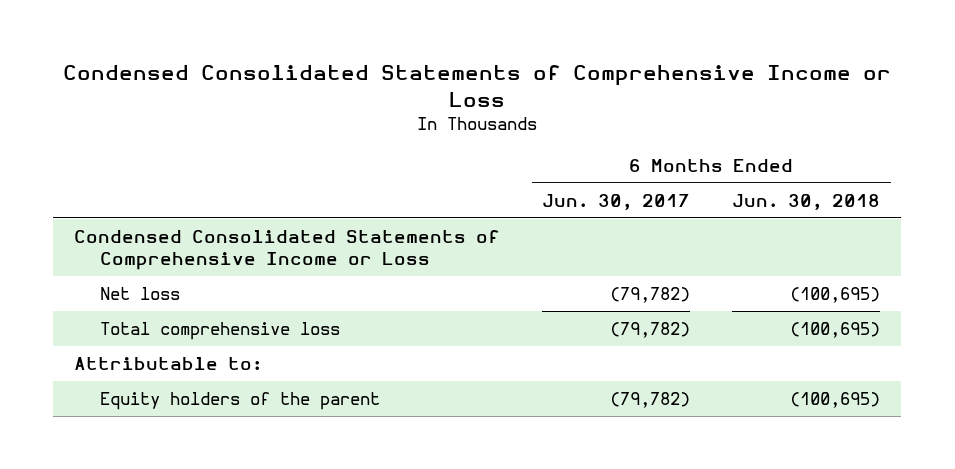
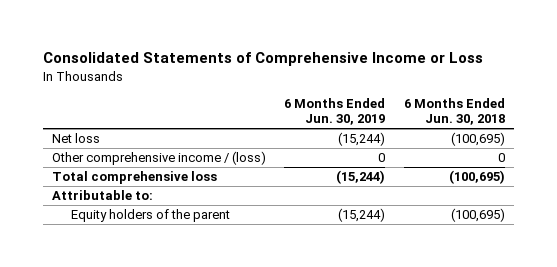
[63,65,892,107] Condensed Consolidated Statements of Comprehensive Income or Loss -> [42,52,483,67] Consolidated Statements of Comprehensive Income or Loss
[542,193,691,210] Jun. 30, 2017 -> none
none -> [284,98,386,126] 6 Months Ended Jun. 30, 2019
[74,230,501,270] Condensed Consolidated Statements of Comprehensive Income or Loss -> none
none -> [51,151,266,166] Other comprehensive income / (loss)

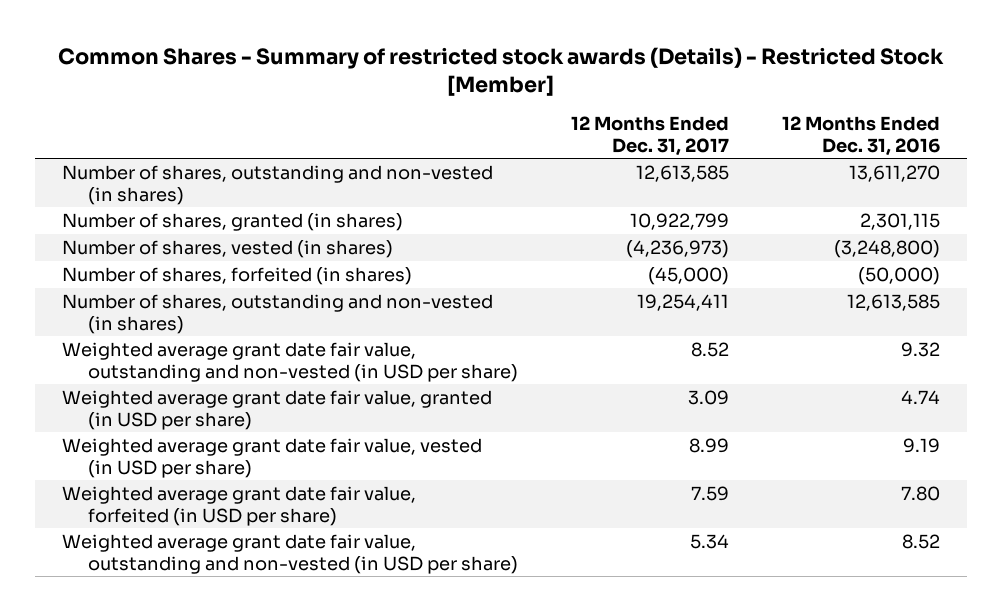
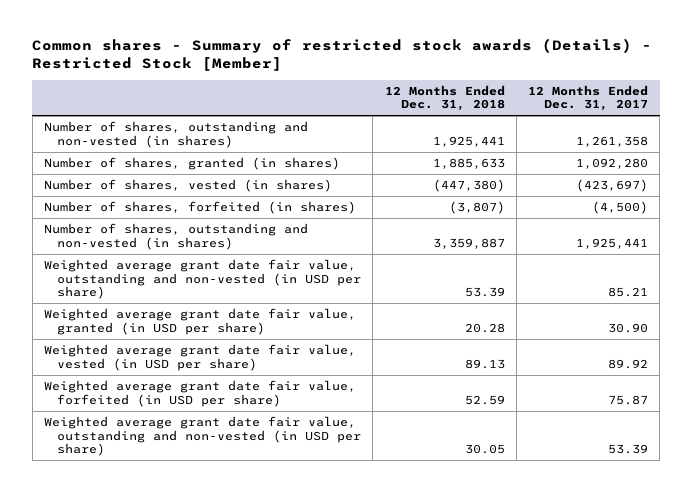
[58,46,945,96] Common Shares - Summary of restricted stock awards (Details) - Restricted Stock [Member] -> [32,38,653,72] Common shares - Summary of restricted stock awards (Details) - Restricted Stock [Member]
[782,115,941,156] 12 Months Ended Dec. 31, 2016 -> none
none -> [384,84,505,112] 12 Months Ended Dec. 31, 2018
[636,165,730,183] 12,613,585 -> [575,135,648,147] 1,261,358
[630,213,730,231] 10,922,799 -> [575,158,648,170] 1,092,280
[626,240,730,259] (4,236,973) -> [575,179,648,193] (423,697)
[648,267,730,286] (45,000) -> [591,201,648,215] (4,500)
[637,294,730,312] 19,254,411 -> [575,237,648,249] 1,925,441
[691,342,730,358] 8.52 -> [607,287,648,298] 85.21
[688,390,730,406] 3.09 -> [607,322,648,333] 30.90
[689,438,730,454] 8.99 -> [607,358,648,369] 89.92
[691,486,730,502] 7.59 -> [607,394,648,405] 75.87
[690,534,730,550] 5.34 -> [607,444,648,455] 53.39

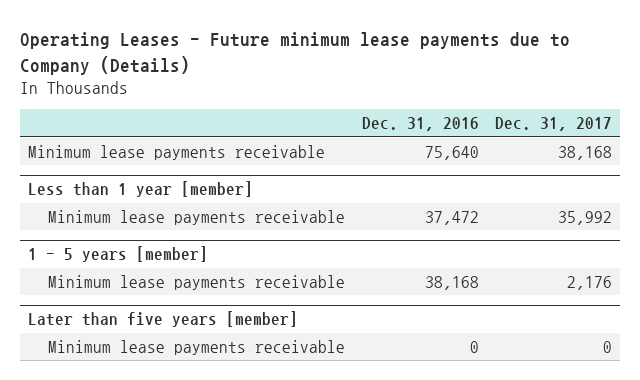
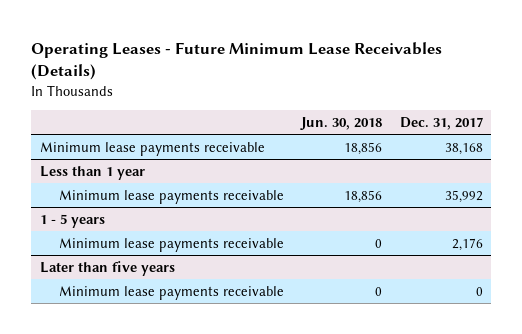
[20,32,571,75] Operating Leases - Future minimum lease payments due to Company (Details) -> [31,41,443,81] Operating Leases - Future Minimum Lease Receivables (Details)
[361,117,479,132] Dec. 31, 2016 -> none
none -> [300,116,383,130] Jun. 30, 2018
[28,181,254,198] Less than 1 year [member] -> [39,165,145,180] Less than 1 year
[28,246,209,263] 1 - 5 years [member] -> [39,213,105,228] 1 - 5 years
[28,311,299,328] Later than five years [member] -> [39,260,175,276] Later than five years

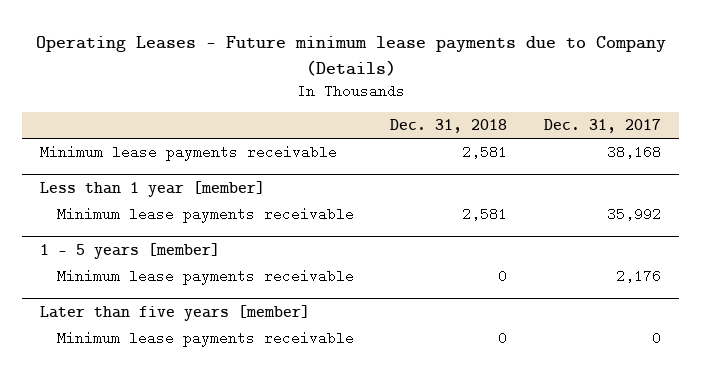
[31,41,443,81] Operating Leases - Future Minimum Lease Receivables (Details) -> [35,35,666,76] Operating Leases - Future minimum lease payments due to Company (Details)
[300,116,383,130] Jun. 30, 2018 -> none
none -> [390,119,508,134] Dec. 31, 2018
[39,165,145,180] Less than 1 year -> [40,180,266,197] Less than 1 year [member]
[39,213,105,228] 1 - 5 years -> [40,242,221,259] 1 - 5 years [member]
[39,260,175,276] Later than five years -> [40,304,311,321] Later than five years [member]

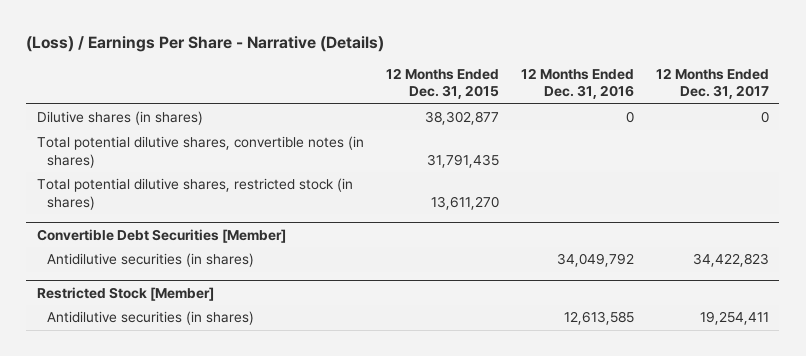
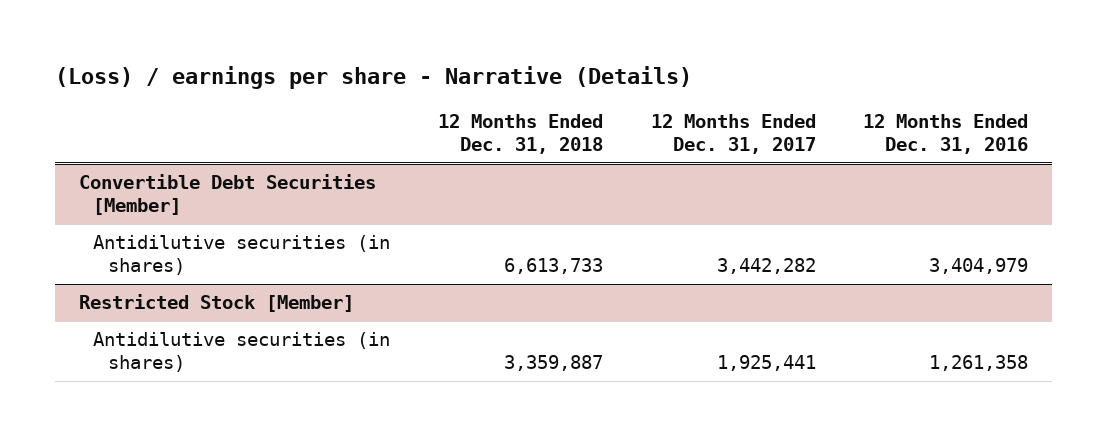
[26,35,385,52] (Loss) / Earnings Per Share - Narrative (Details) -> [54,65,692,89] (Loss) / earnings per share - Narrative (Details)
[386,67,500,100] 12 Months Ended Dec. 31, 2015 -> none
none -> [438,113,604,154] 12 Months Ended Dec. 31, 2018
[37,111,204,126] Dilutive shares (in shares) -> none
[37,136,365,168] Total potential dilutive shares, convertible notes (in shares) -> none
[37,178,354,210] Total potential dilutive shares, restricted stock (in shares) -> none
[556,253,634,268] 34,049,792 -> [929,258,1029,275] 3,404,979
[692,253,769,268] 34,422,823 -> [716,258,816,275] 3,442,282
[563,311,634,326] 12,613,585 -> [929,355,1029,372] 1,261,358
[699,311,769,326] 19,254,411 -> [716,355,816,372] 1,925,441

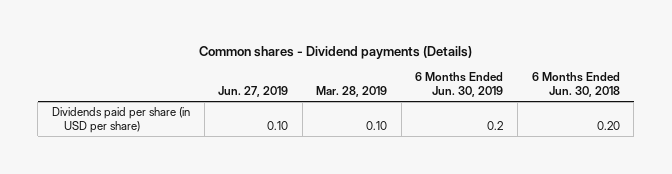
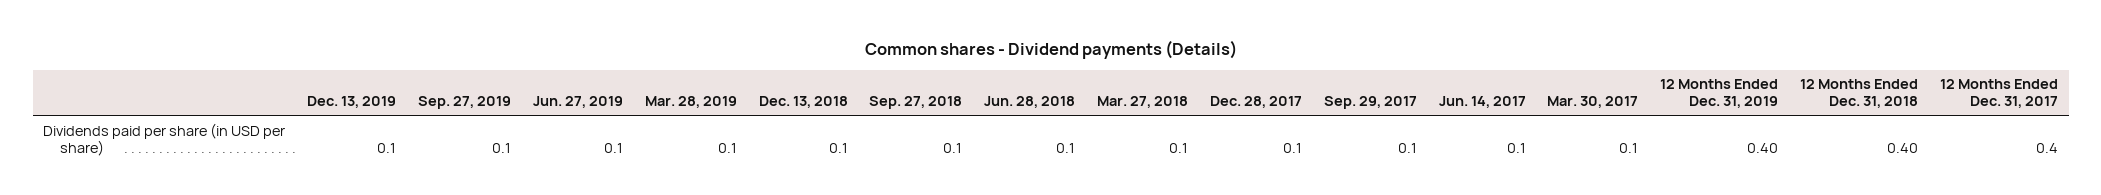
[415,72,504,98] 6 Months Ended Jun. 30, 2019 -> none
[531,72,620,98] 6 Months Ended Jun. 30, 2018 -> none
none -> [307,96,397,109] Dec. 13, 2019
none -> [418,96,512,110] Sep. 27, 2019
none -> [758,96,848,109] Dec. 13, 2018
none -> [869,96,963,110] Sep. 27, 2018
none -> [984,96,1076,109] Jun. 28, 2018
none -> [1097,96,1189,109] Mar. 27, 2018
none -> [1209,96,1302,109] Dec. 28, 2017
none -> [1323,96,1417,110] Sep. 29, 2017
none -> [1438,96,1526,109] Jun. 14, 2017
none -> [1547,96,1639,109] Mar. 30, 2017
none -> [1660,79,1779,109] 12 Months Ended Dec. 31, 2019
none -> [1800,79,1919,109] 12 Months Ended Dec. 31, 2018
none -> [1939,79,2058,109] 12 Months Ended Dec. 31, 2017
[267,121,289,131] 0.10 -> [603,142,623,153] 0.1
[366,121,388,131] 0.10 -> [717,142,737,153] 0.1

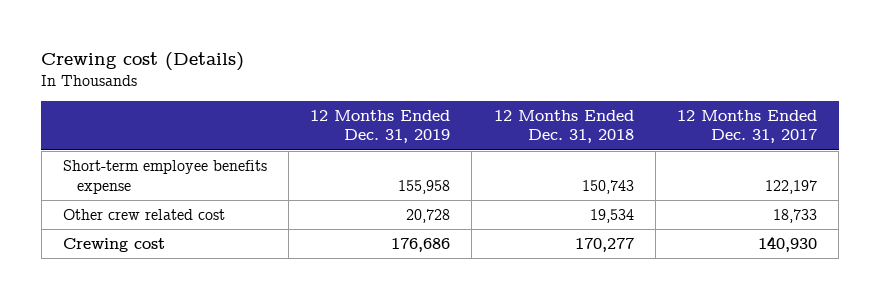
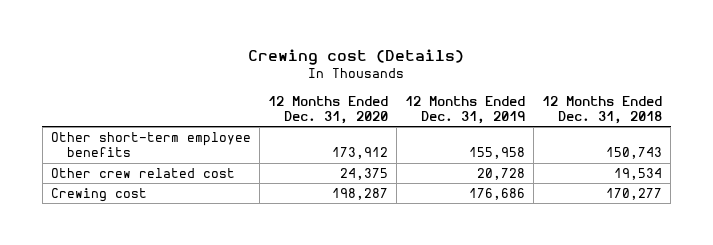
[676,109,817,144] 12 Months Ended Dec. 31, 2017 -> none
none -> [267,95,388,124] 12 Months Ended Dec. 31, 2020
[62,159,267,194] Short-term employee benefits expense -> [50,131,251,158] Other short-term employee benefits

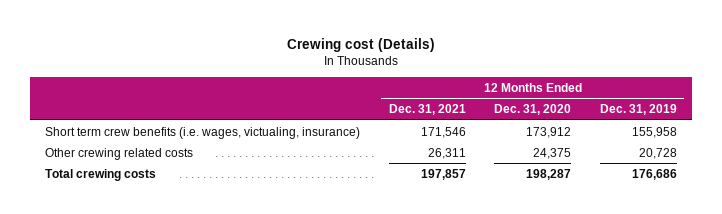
[542,95,663,124] 12 Months Ended Dec. 31, 2018 -> none
none -> [388,104,466,116] Dec. 31, 2021
[50,131,251,158] Other short-term employee benefits -> [44,126,360,139] Short term crew benefits (i.e. wages, victualing, insurance)
[50,167,235,178] Other crew related cost -> [44,147,193,160] Other crewing related costs
[50,187,147,202] Crewing cost -> [44,168,156,181] Total crewing costs

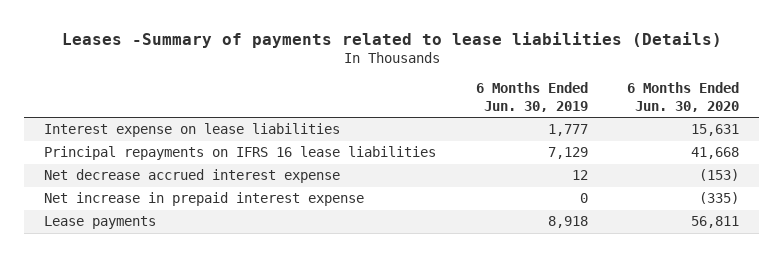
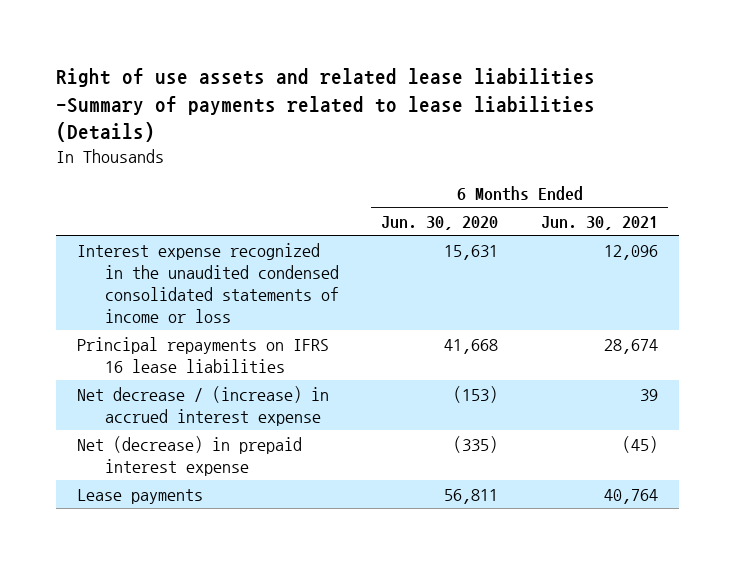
[61,32,722,49] Leases -Summary of payments related to lease liabilities (Details) -> [55,68,595,143] Right of use assets and related lease liabilities -Summary of payments related to lease liabilities (Details)
[475,82,588,112] 6 Months Ended Jun. 30, 2019 -> none
none -> [540,216,658,231] Jun. 30, 2021
[44,123,341,138] Interest expense on lease liabilities -> [76,242,339,323] Interest expense recognized in the unaudited condensed consolidated statements of income or loss
[44,169,341,184] Net decrease accrued interest expense -> [76,385,329,426] Net decrease / (increase) in accrued interest expense
[44,192,365,207] Net increase in prepaid interest expense -> [76,435,302,476] Net (decrease) in prepaid interest expense

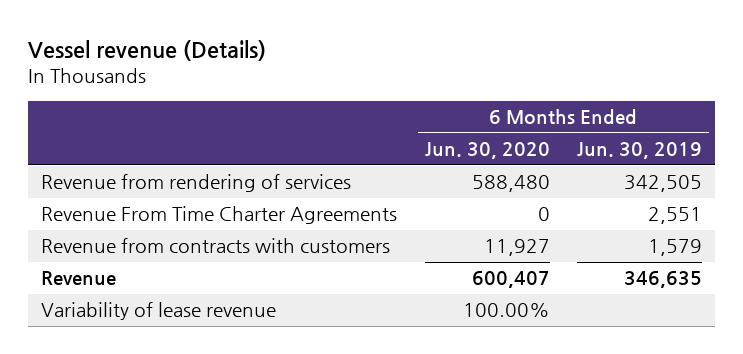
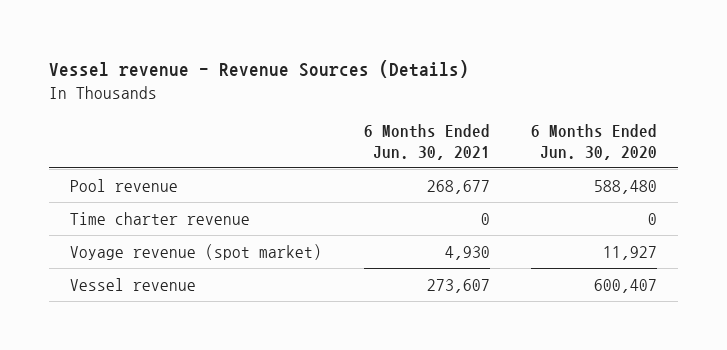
[27,39,266,61] Vessel revenue (Details) -> [49,60,470,79] Vessel revenue - Revenue Sources (Details)
[576,142,702,160] Jun. 30, 2019 -> none
none -> [363,124,490,160] 6 Months Ended Jun. 30, 2021
[41,302,277,321] Variability of lease revenue -> none
[41,174,352,193] Revenue from rendering of services -> [69,178,178,192] Pool revenue
[41,206,398,225] Revenue From Time Charter Agreements -> [69,211,250,225] Time charter revenue
[41,238,391,254] Revenue from contracts with customers -> [69,243,322,260] Voyage revenue (spot market)
[41,271,117,286] Revenue -> [69,277,196,291] Vessel revenue

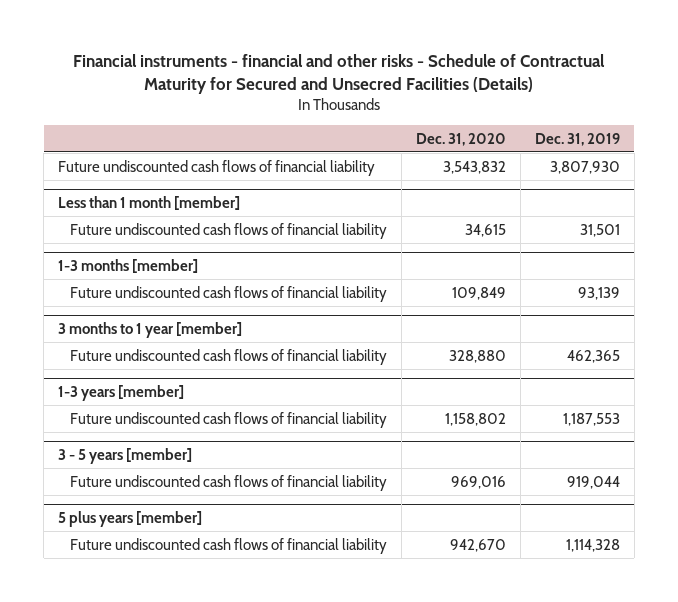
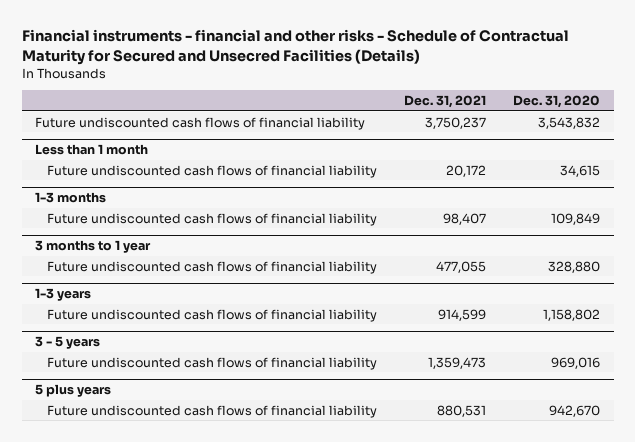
[534,132,620,146] Dec. 31, 2019 -> none
none -> [403,95,486,109] Dec. 31, 2021
[58,195,241,210] Less than 1 month [member] -> [35,144,149,156] Less than 1 month
[58,258,199,273] 1-3 months [member] -> [35,192,107,204] 1-3 months
[58,321,243,338] 3 months to 1 year [member] -> [35,240,152,254] 3 months to 1 year
[58,384,185,401] 1-3 years [member] -> [35,288,92,302] 1-3 years
[58,447,193,464] 3 - 5 years [member] -> [35,336,101,350] 3 - 5 years
[58,510,203,527] 5 plus years [member] -> [35,384,112,398] 5 plus years

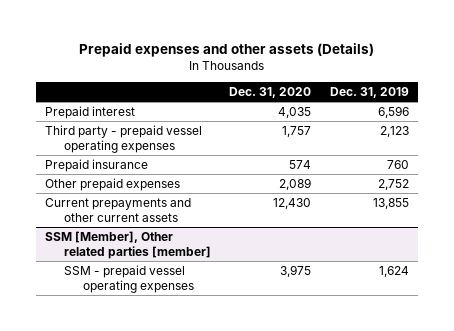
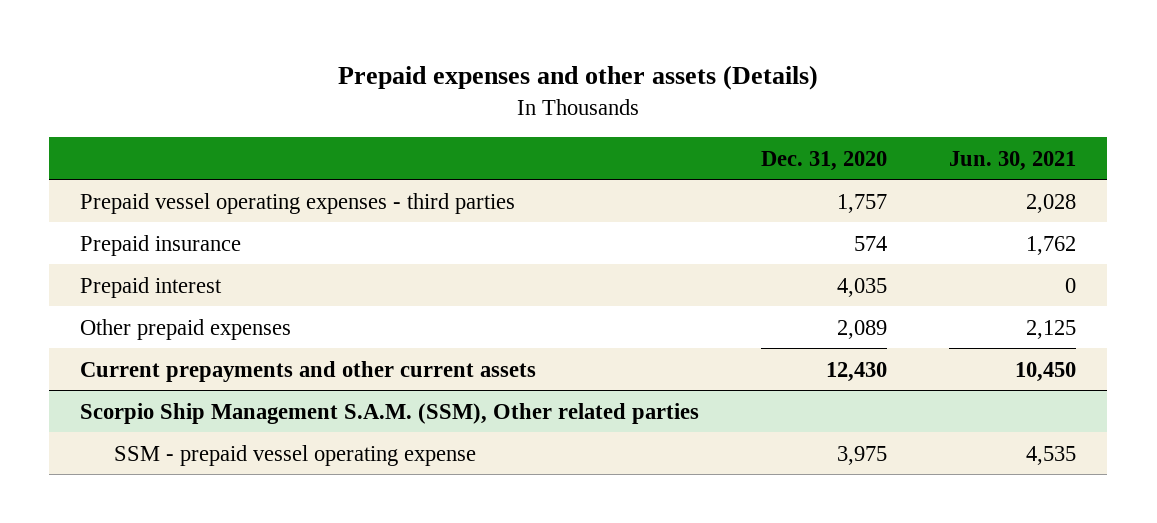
[329,87,409,99] Dec. 31, 2019 -> none
none -> [949,150,1077,171] Jun. 30, 2021
[45,124,203,153] Third party - prepaid vessel operating expenses -> [80,192,516,214] Prepaid vessel operating expenses - third parties
[45,105,136,119] Prepaid interest -> [80,276,223,298] Prepaid interest
[45,230,212,259] SSM [Member], Other related parties [member] -> none
none -> [80,402,700,424] Scorpio Ship Management S.A.M. (SSM), Other related parties
[64,264,194,293] SSM - prepaid vessel operating expenses -> [114,444,477,466] SSM - prepaid vessel operating expense

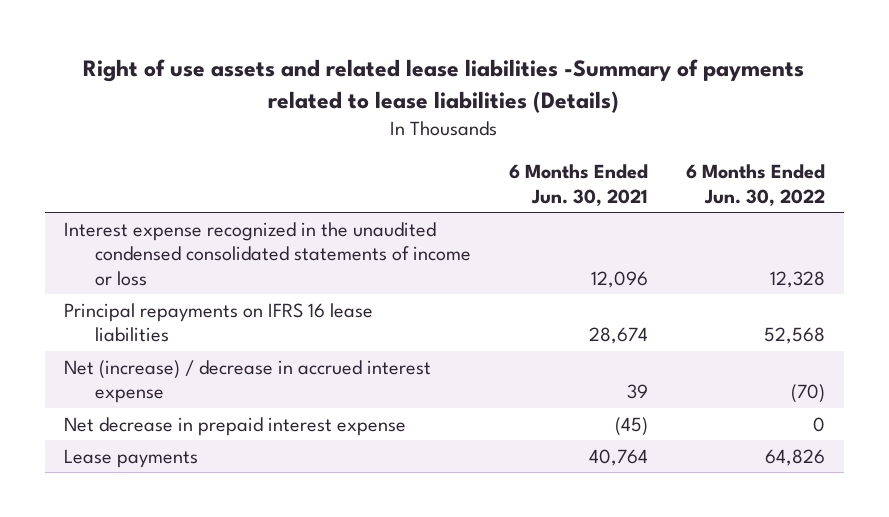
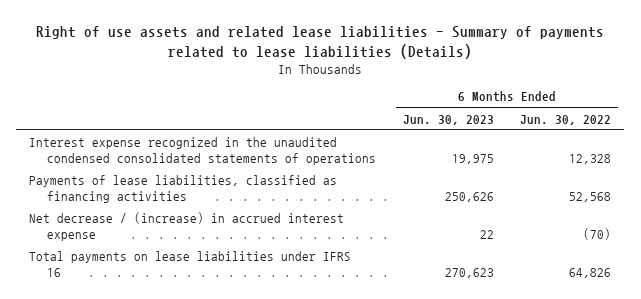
[83,59,805,113] Right of use assets and related lease liabilities -Summary of payments related to lease liabilities (Details) -> [36,25,605,59] Right of use assets and related lease liabilities - Summary of payments related to lease liabilities (Details)
[508,164,648,206] 6 Months Ended Jun. 30, 2021 -> none
none -> [402,114,494,125] Jun. 30, 2023
[63,416,406,436] Net decrease in prepaid interest expense -> none
[63,221,471,287] Interest expense recognized in the unaudited condensed consolidated statements of income or loss -> [29,137,377,165] Interest expense recognized in the unaudited condensed consolidated statements of operations
[63,302,373,343] Principal repayments on IFRS 16 lease liabilities -> [29,175,338,203] Payments of lease liabilities, classified as financing activities
[63,359,431,404] Net (increase) / decrease in accrued interest expense -> [29,212,345,241] Net decrease / (increase) in accrued interest expense
[63,448,198,468] Lease payments -> [29,251,352,277] Total payments on lease liabilities under IFRS 16

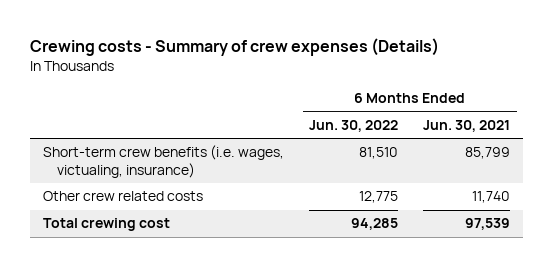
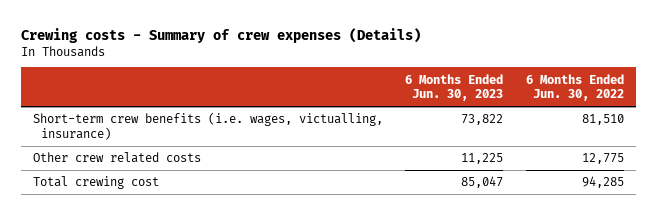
[423,120,511,133] Jun. 30, 2021 -> none
none -> [405,73,504,102] 6 Months Ended Jun. 30, 2023
[42,145,284,179] Short-term crew benefits (i.e. wages, victualing, insurance) -> [32,112,383,141] Short-term crew benefits (i.e. wages, victualling, insurance)

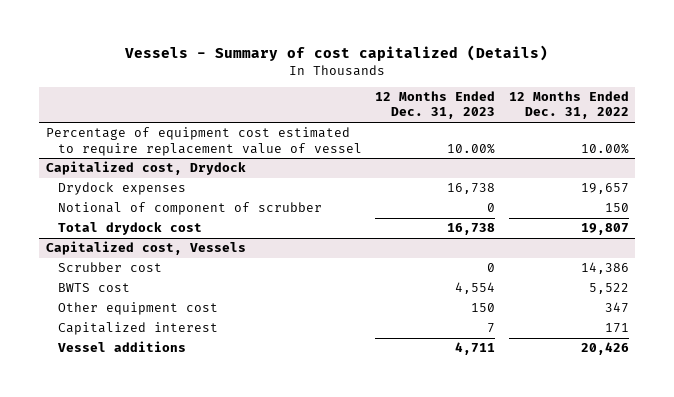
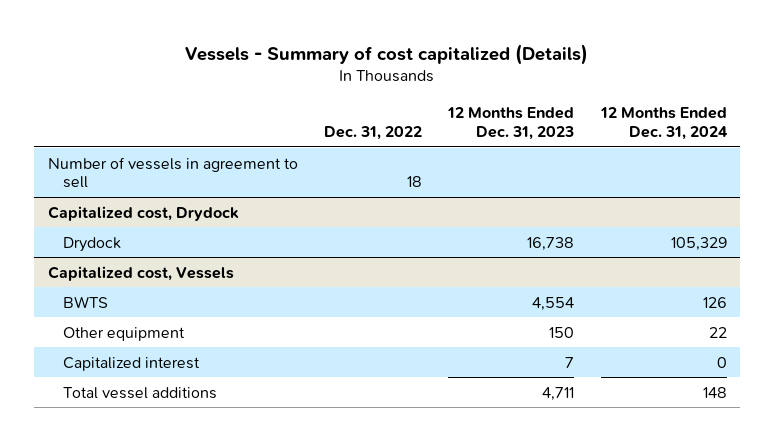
[508,91,629,120] 12 Months Ended Dec. 31, 2022 -> none
none -> [323,125,422,140] Dec. 31, 2022
none -> [599,107,728,140] 12 Months Ended Dec. 31, 2024
[45,127,362,156] Percentage of equipment cost estimated to require replacement value of vessel -> none
none -> [47,156,298,189] Number of vessels in agreement to sell
[57,202,322,216] Notional of component of scrubber -> none
[57,222,202,236] Total drydock cost -> none
[57,182,186,196] Drydock expenses -> [62,236,121,252] Drydock
[57,262,162,273] Scrubber cost -> none
[57,283,130,293] BWTS cost -> [62,295,108,308] BWTS
[57,302,218,316] Other equipment cost -> [62,326,185,341] Other equipment
[57,341,186,353] Vessel additions -> [62,386,217,399] Total vessel additions

